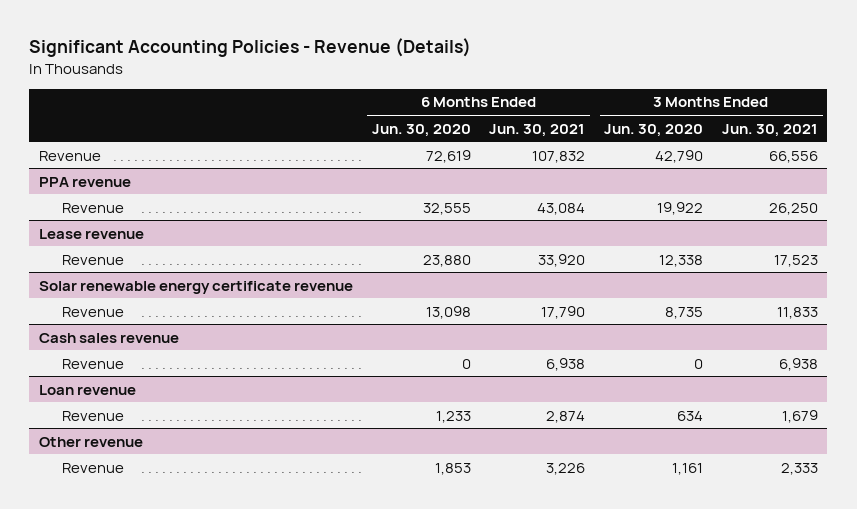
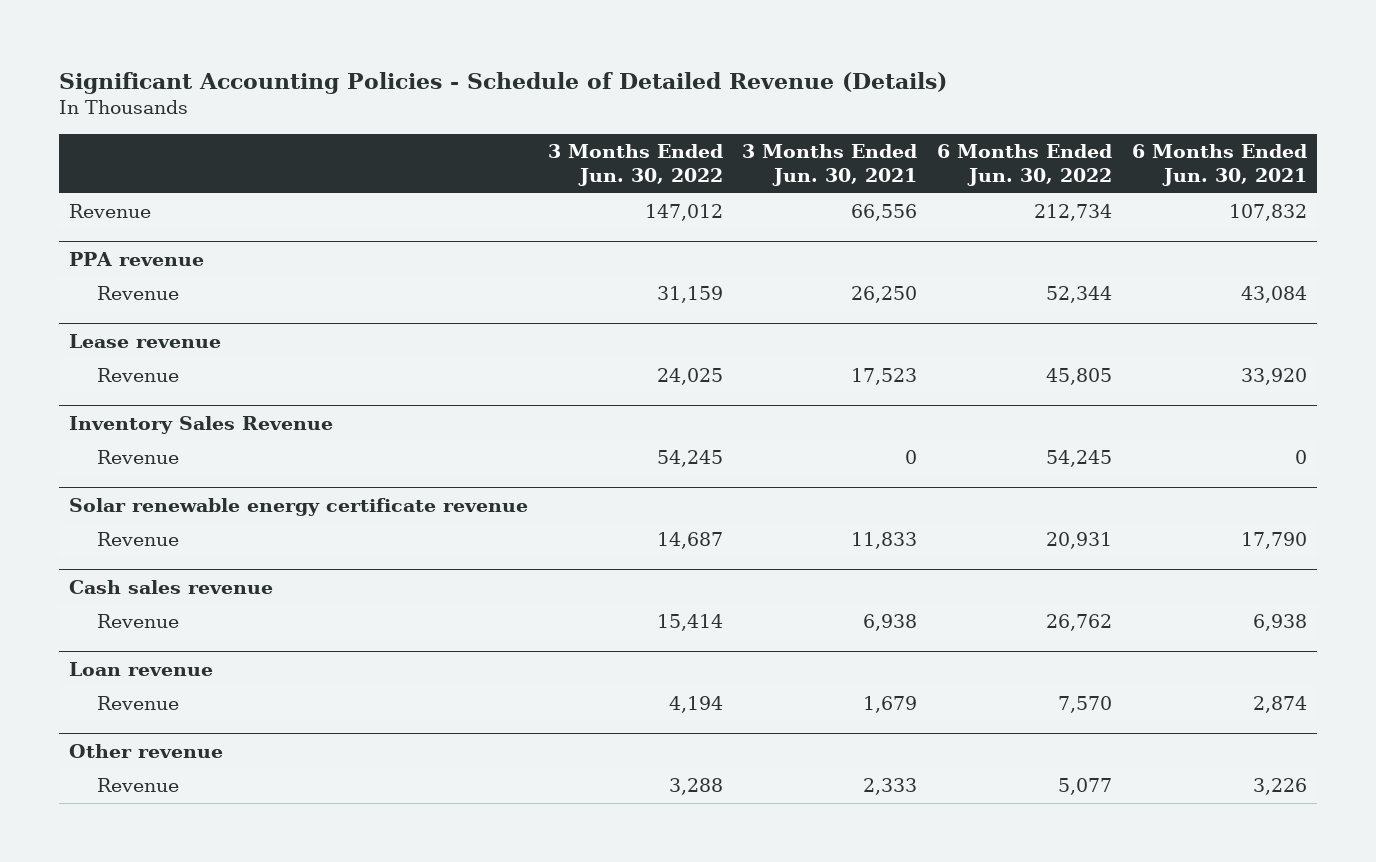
[29,38,472,58] Significant Accounting Policies - Revenue (Details) -> [59,71,948,94] Significant Accounting Policies - Schedule of Detailed Revenue (Details)
[371,123,471,137] Jun. 30, 2020 -> none
[604,123,704,137] Jun. 30, 2020 -> none
none -> [547,143,723,187] 3 Months Ended Jun. 30, 2022
none -> [937,143,1113,187] 6 Months Ended Jun. 30, 2022
none -> [68,415,333,434] Inventory Sales Revenue
none -> [97,450,180,465] Revenue

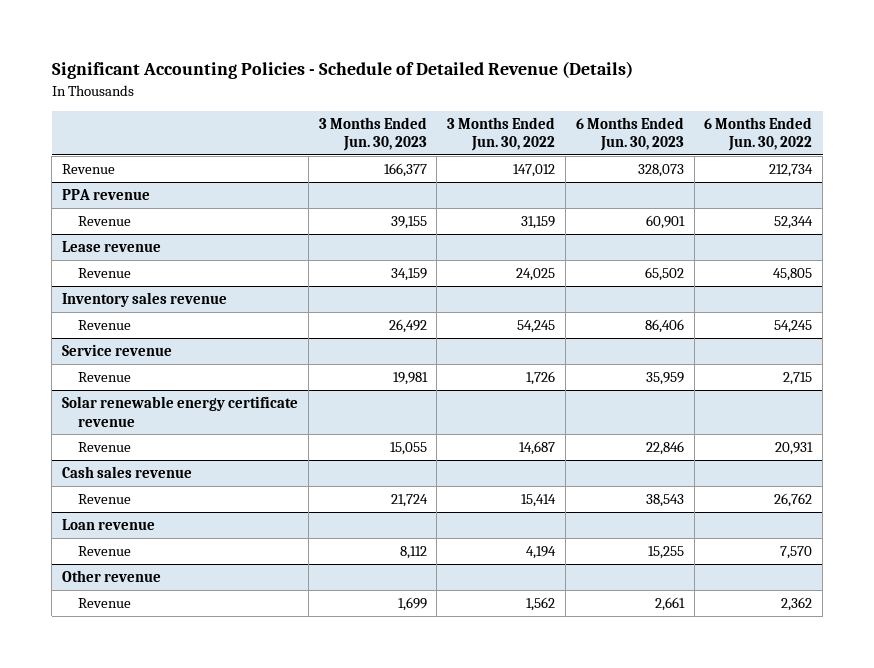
[742,143,918,187] 3 Months Ended Jun. 30, 2021 -> none
[1132,143,1308,187] 6 Months Ended Jun. 30, 2021 -> none
none -> [318,116,427,152] 3 Months Ended Jun. 30, 2023
none -> [575,116,684,152] 6 Months Ended Jun. 30, 2023
[68,415,333,434] Inventory Sales Revenue -> [62,291,228,307] Inventory sales revenue
none -> [62,343,173,356] Service revenue
none -> [77,371,131,382] Revenue
[668,778,723,796] 3,288 -> [526,596,556,611] 1,562
[1058,778,1113,796] 5,077 -> [781,596,813,611] 2,362

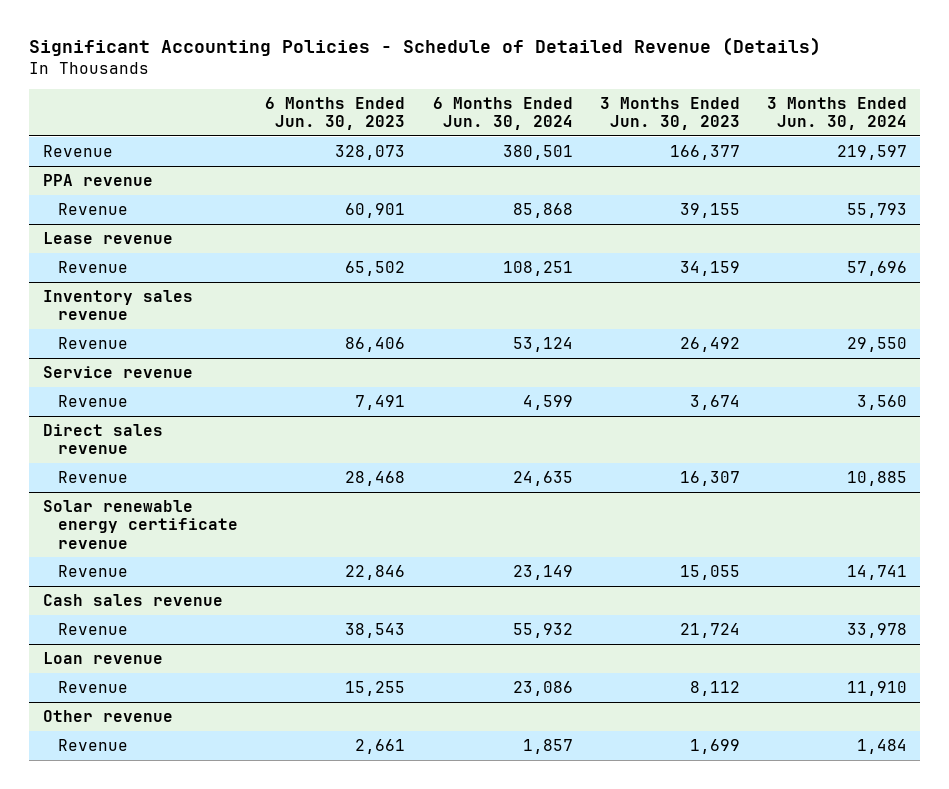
[447,116,556,152] 3 Months Ended Jun. 30, 2022 -> none
[704,116,813,152] 6 Months Ended Jun. 30, 2022 -> none
none -> [432,96,573,131] 6 Months Ended Jun. 30, 2024
none -> [766,96,907,131] 3 Months Ended Jun. 30, 2024
[392,371,428,385] 19,981 -> [689,394,740,410] 3,674
[645,371,684,385] 35,959 -> [355,394,406,410] 7,491
none -> [42,423,163,455] Direct sales revenue
none -> [58,470,129,483] Revenue

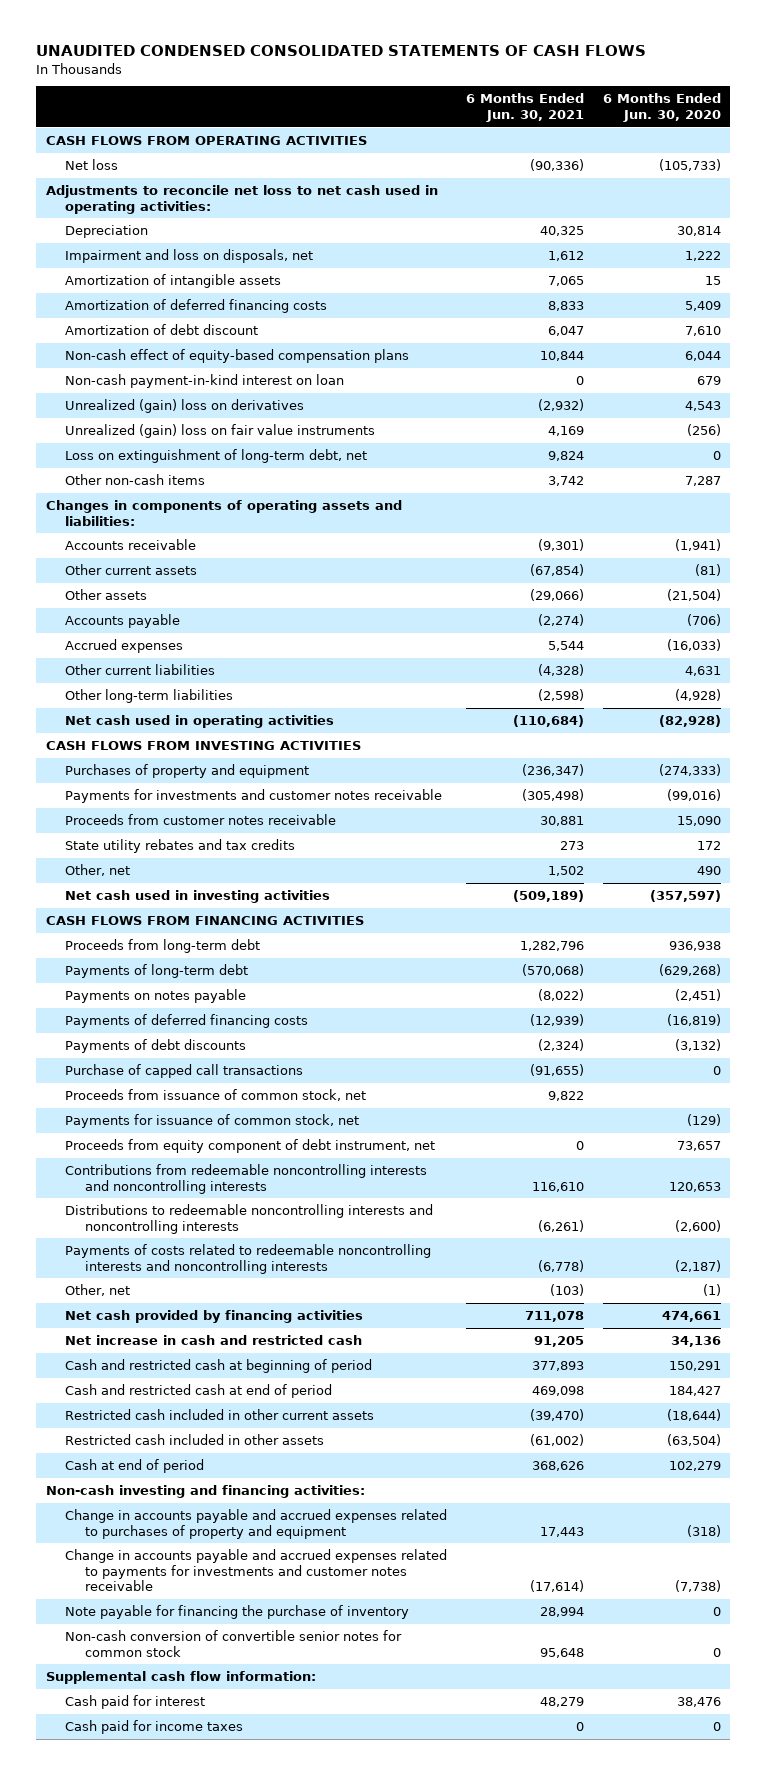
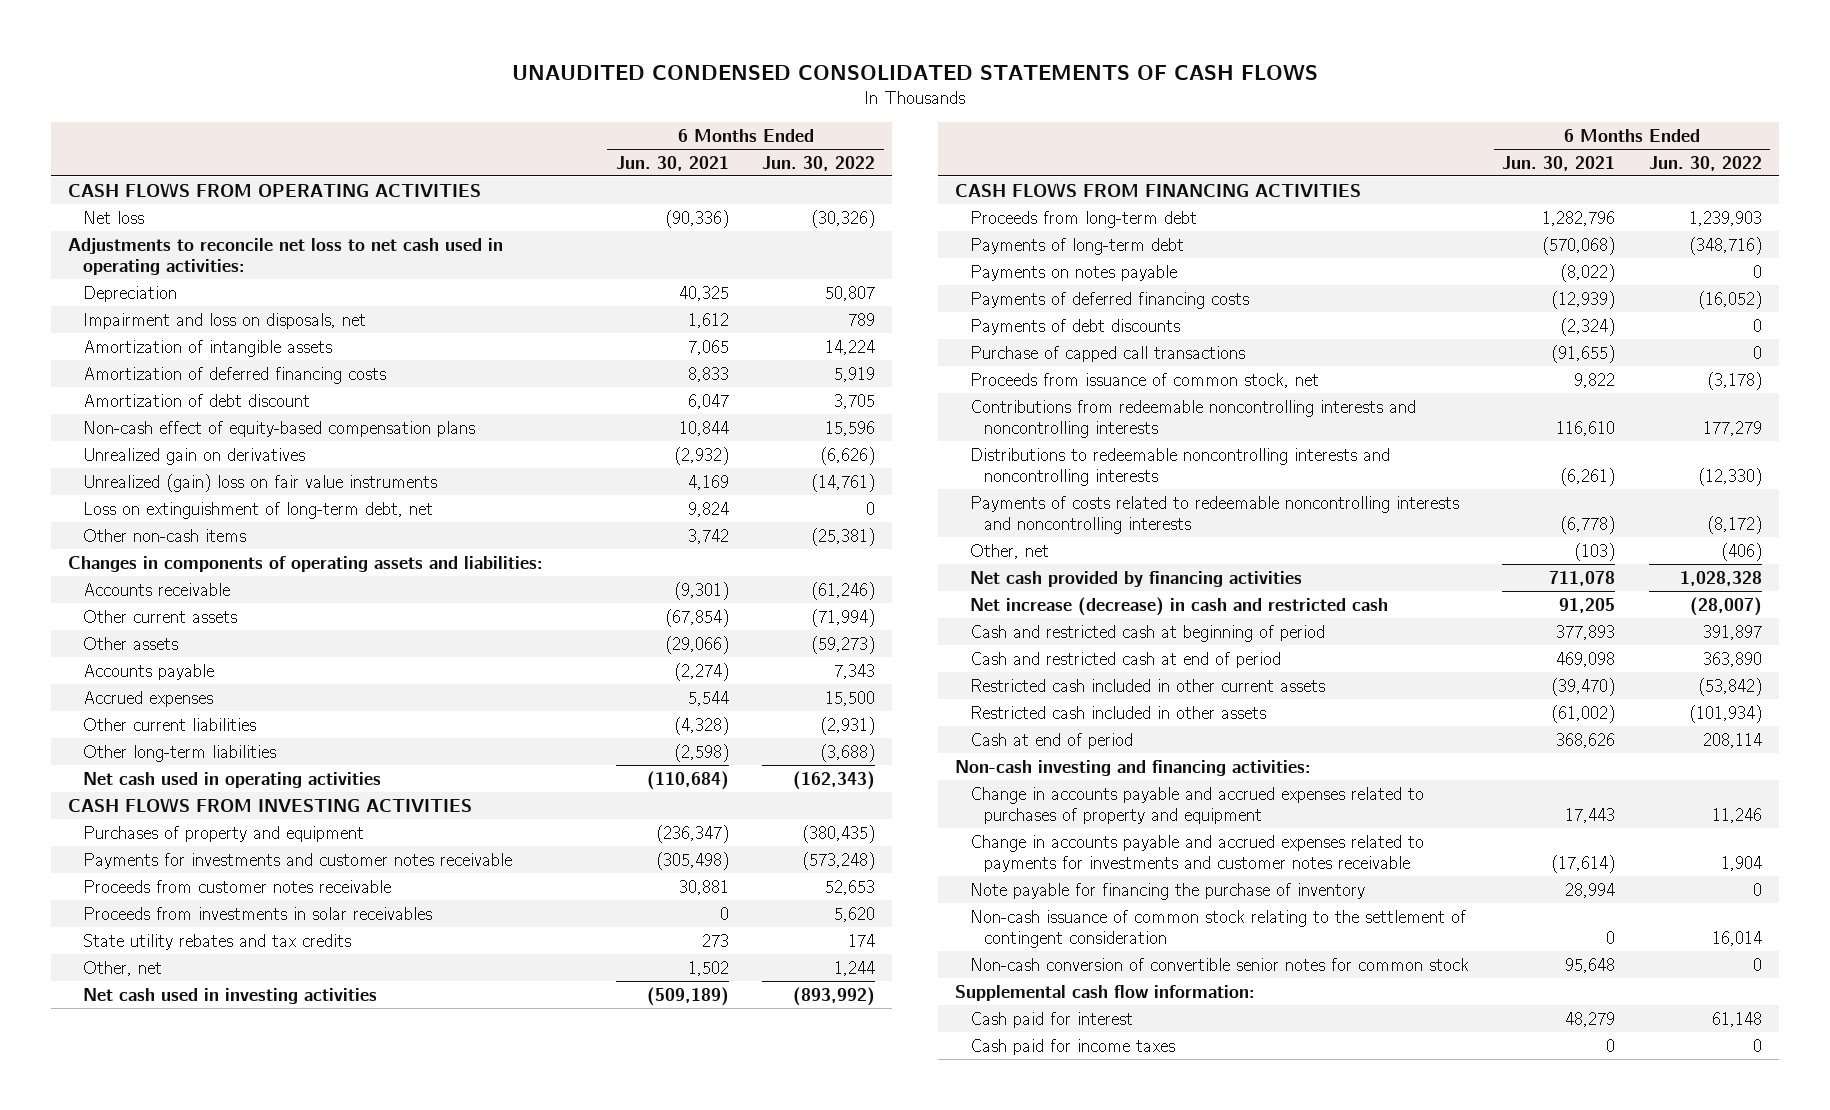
[602,93,721,123] 6 Months Ended Jun. 30, 2020 -> none
none -> [762,155,876,171] Jun. 30, 2022
[65,373,345,388] Non-cash payment-in-kind interest on loan -> none
[65,398,305,413] Unrealized (gain) loss on derivatives -> [83,447,306,465] Unrealized gain on derivatives
none -> [83,906,433,920] Proceeds from investments in solar receivables
[65,1113,360,1128] Payments for issuance of common stock, net -> none
[65,1138,436,1153] Proceeds from equity component of debt instrument, net -> none
[65,1334,363,1345] Net increase in cash and restricted cash -> [969,596,1388,616] Net increase (decrease) in cash and restricted cash
none -> [969,909,1466,949] Non-cash issuance of common stock relating to the settlement of contingent consideration

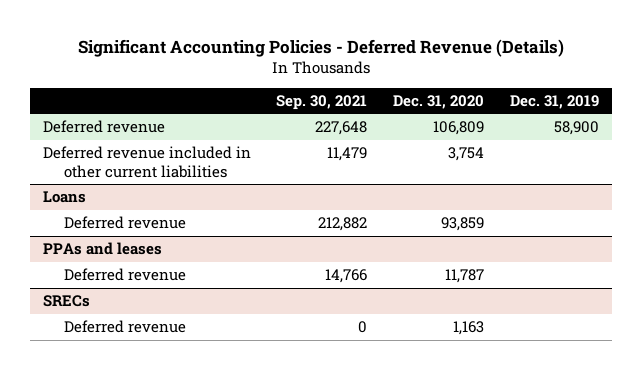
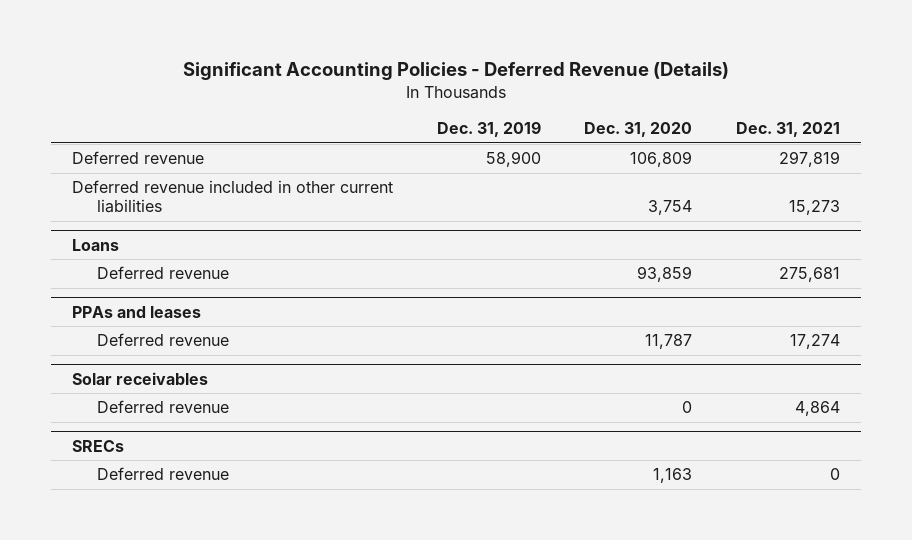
[276,94,368,110] Sep. 30, 2021 -> none
none -> [735,122,840,138] Dec. 31, 2021
none -> [72,371,209,385] Solar receivables
none -> [97,400,230,414] Deferred revenue

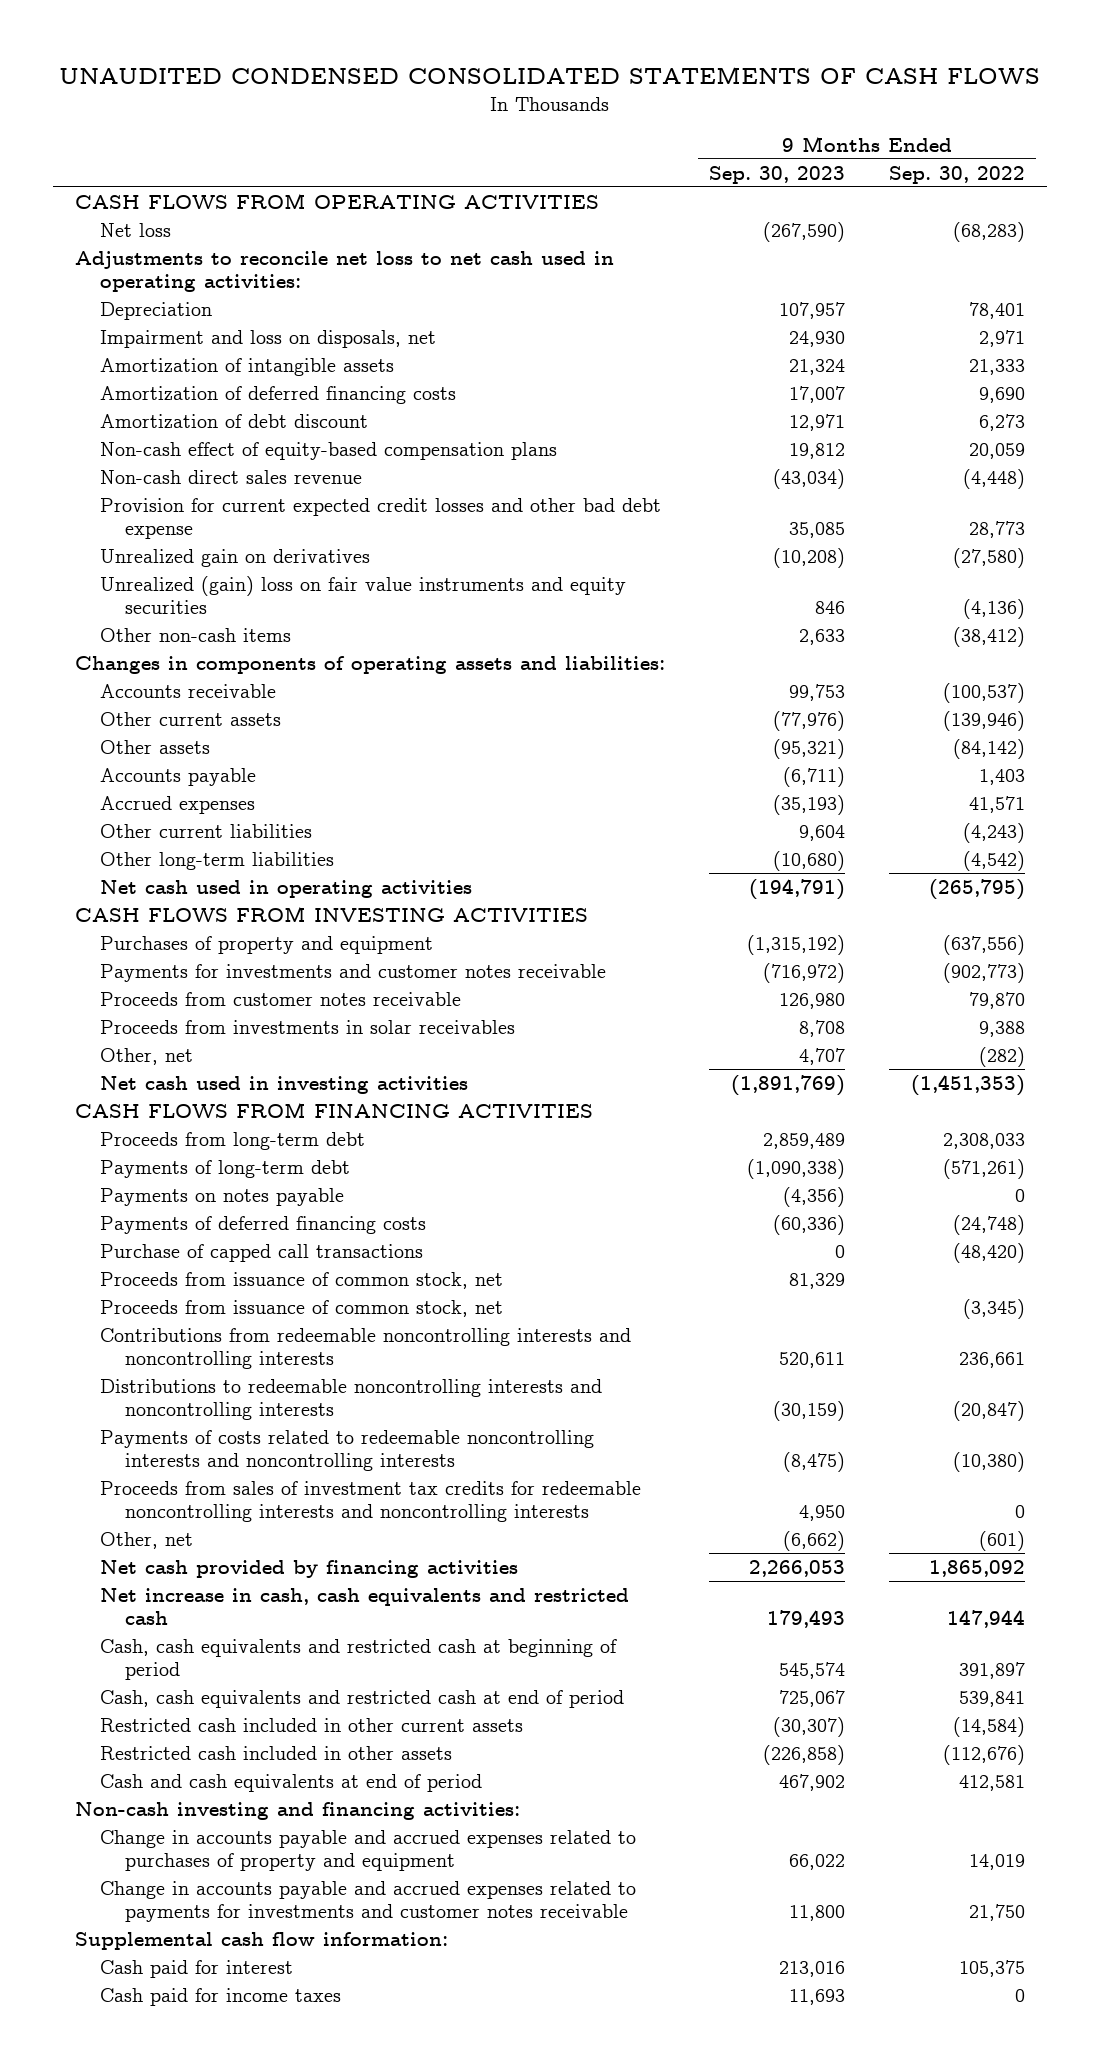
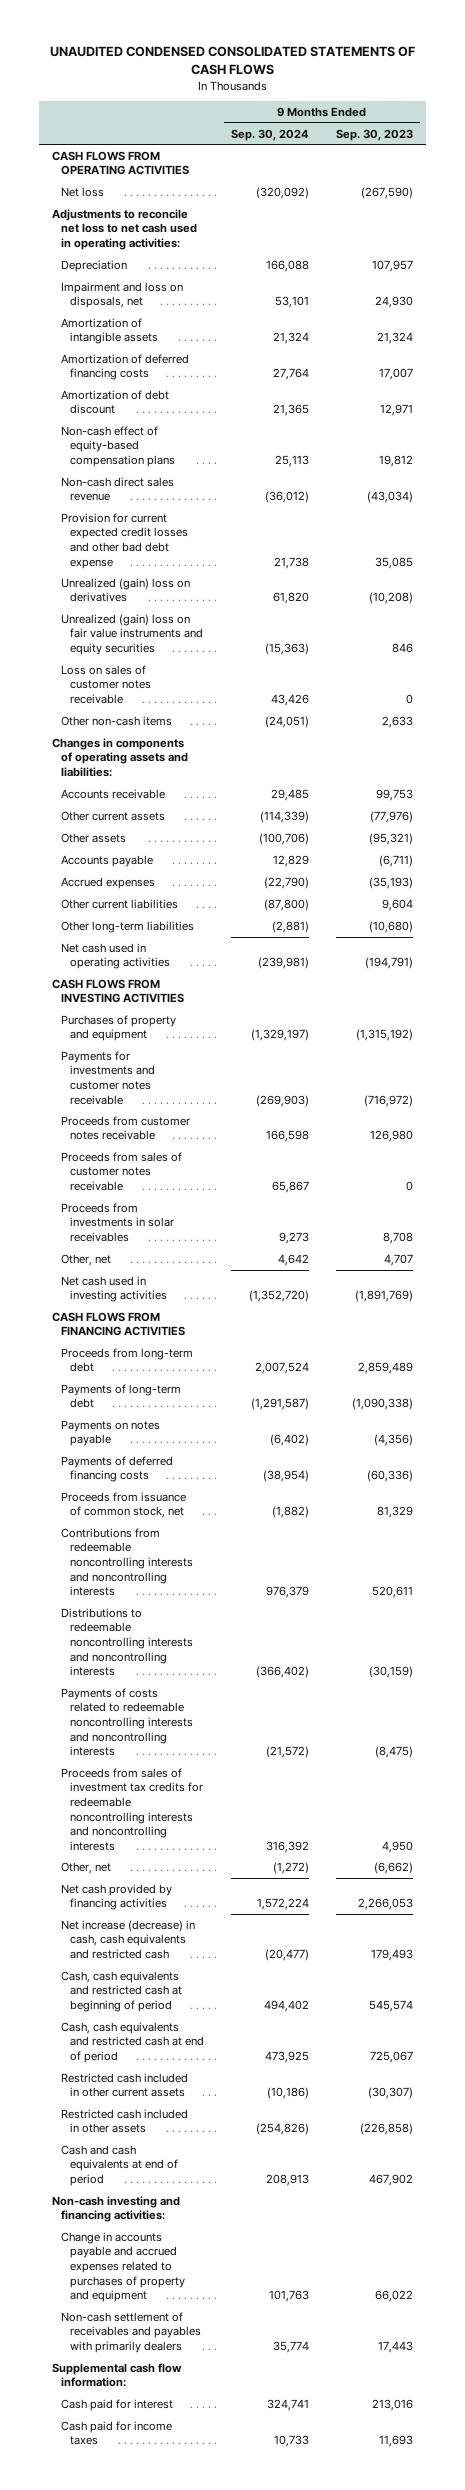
[888,165,1025,184] Sep. 30, 2022 -> none
none -> [230,128,309,141] Sep. 30, 2024
[100,548,371,567] Unrealized gain on derivatives -> [60,577,190,603] Unrealized (gain) loss on derivatives
none -> [60,664,151,704] Loss on sales of customer notes receivable
none -> [60,1151,182,1191] Proceeds from sales of customer notes receivable
[100,1243,424,1262] Purchase of capped call transactions -> none
[100,1299,504,1317] Proceeds from issuance of common stock, net -> none
[100,1587,630,1625] Net increase in cash, cash equivalents and restricted cash -> [60,1919,195,1959] Net increase (decrease) in cash, cash equivalents and restricted cash
[100,1880,637,1922] Change in accounts payable and accrued expenses related to payments for investments and customer notes receivable -> none
none -> [60,2311,201,2353] Non-cash settlement of receivables and payables with primarily dealers

